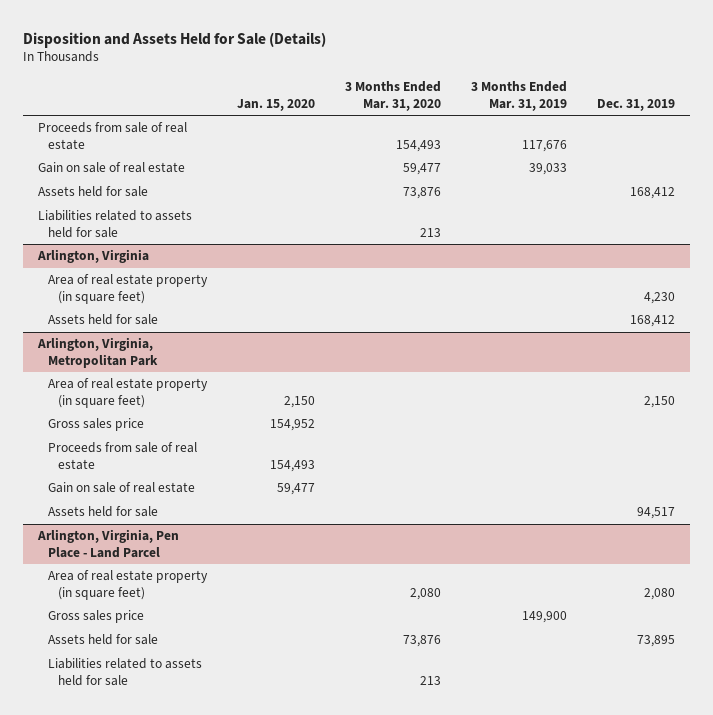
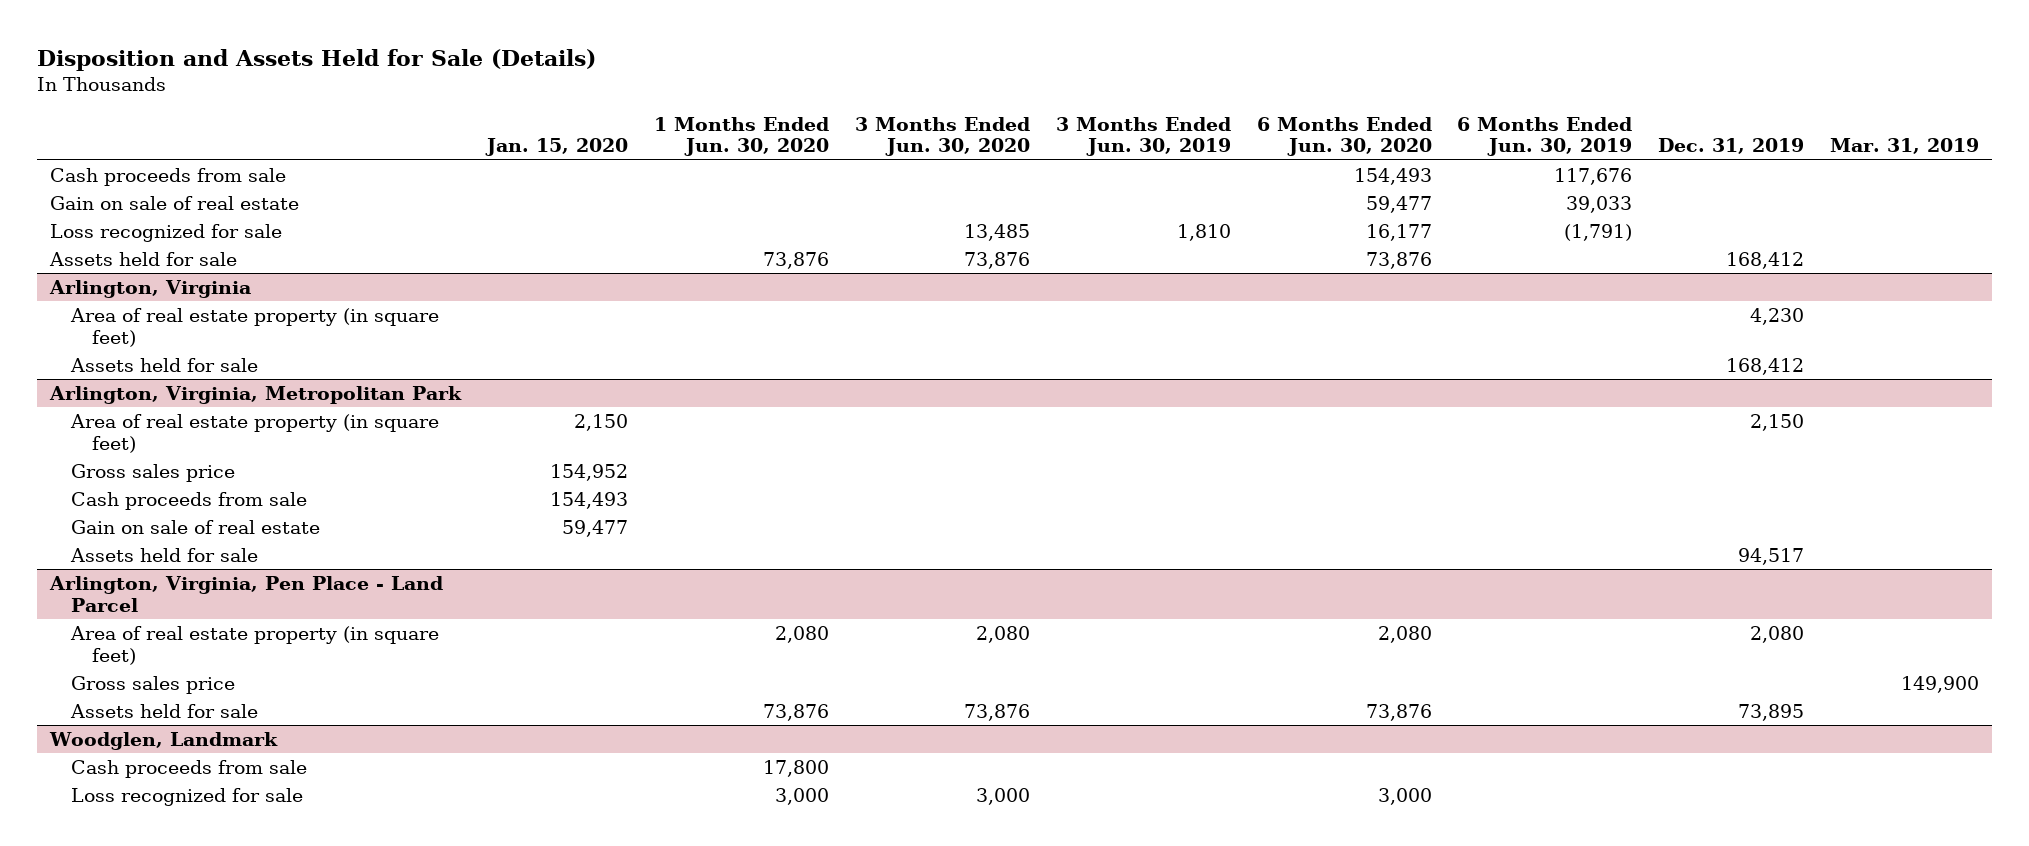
[345,81,442,111] 3 Months Ended Mar. 31, 2020 -> none
[471,81,568,111] 3 Months Ended Mar. 31, 2019 -> none
none -> [653,116,829,157] 1 Months Ended Jun. 30, 2020
none -> [854,116,1030,157] 3 Months Ended Jun. 30, 2020
none -> [1055,116,1231,157] 3 Months Ended Jun. 30, 2019
none -> [1256,116,1432,157] 6 Months Ended Jun. 30, 2020
none -> [1457,116,1633,157] 6 Months Ended Jun. 30, 2019
none -> [1830,138,1980,155] Mar. 31, 2019
[37,122,187,150] Proceeds from sale of real estate -> [49,167,286,186] Cash proceeds from sale
none -> [49,223,282,242] Loss recognized for sale
[37,210,192,238] Liabilities related to assets held for sale -> none
[48,442,198,470] Proceeds from sale of real estate -> [71,491,308,510] Cash proceeds from sale
[48,658,203,686] Liabilities related to assets held for sale -> none
none -> [48,731,278,750] Woodglen, Landmark
none -> [71,759,308,778] Cash proceeds from sale
none -> [71,787,304,806] Loss recognized for sale

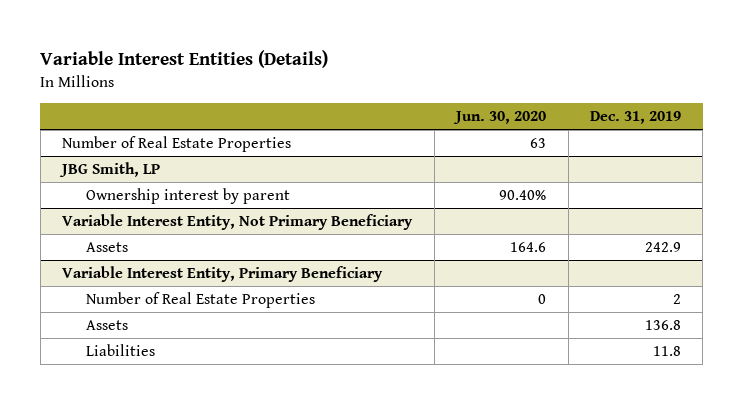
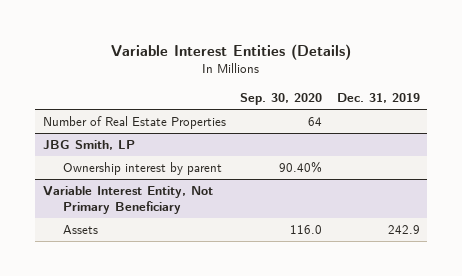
[453,111,547,125] Jun. 30, 2020 -> none
none -> [240,93,323,106] Sep. 30, 2020
[62,265,384,282] Variable Interest Entity, Primary Beneficiary -> none
[85,291,315,308] Number of Real Estate Properties -> none
[85,319,128,330] Assets -> none
[85,343,155,356] Liabilities -> none

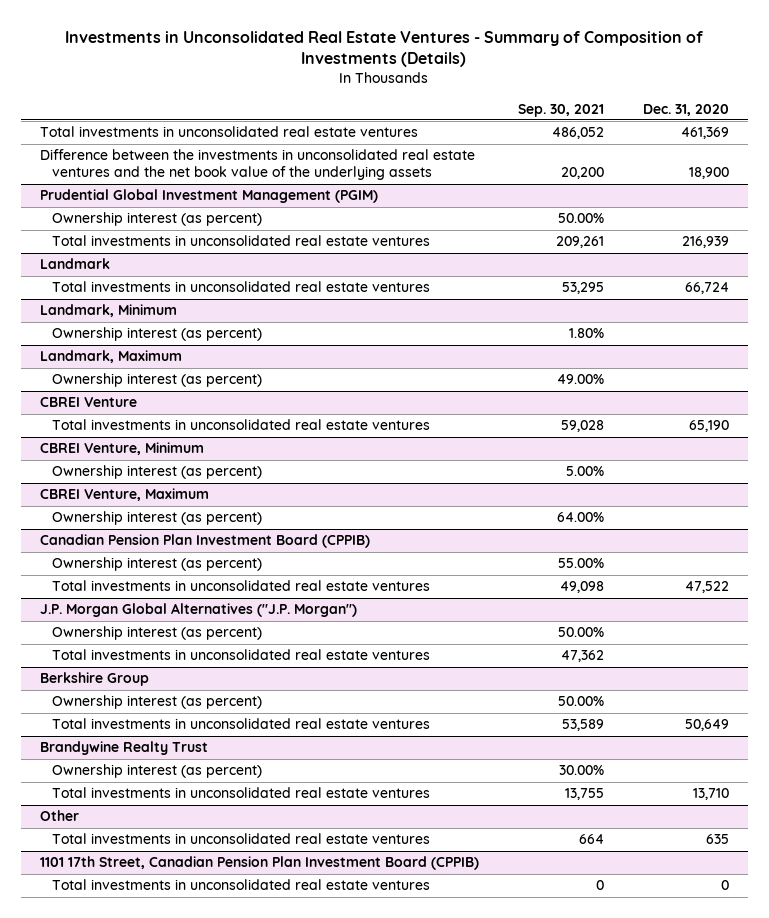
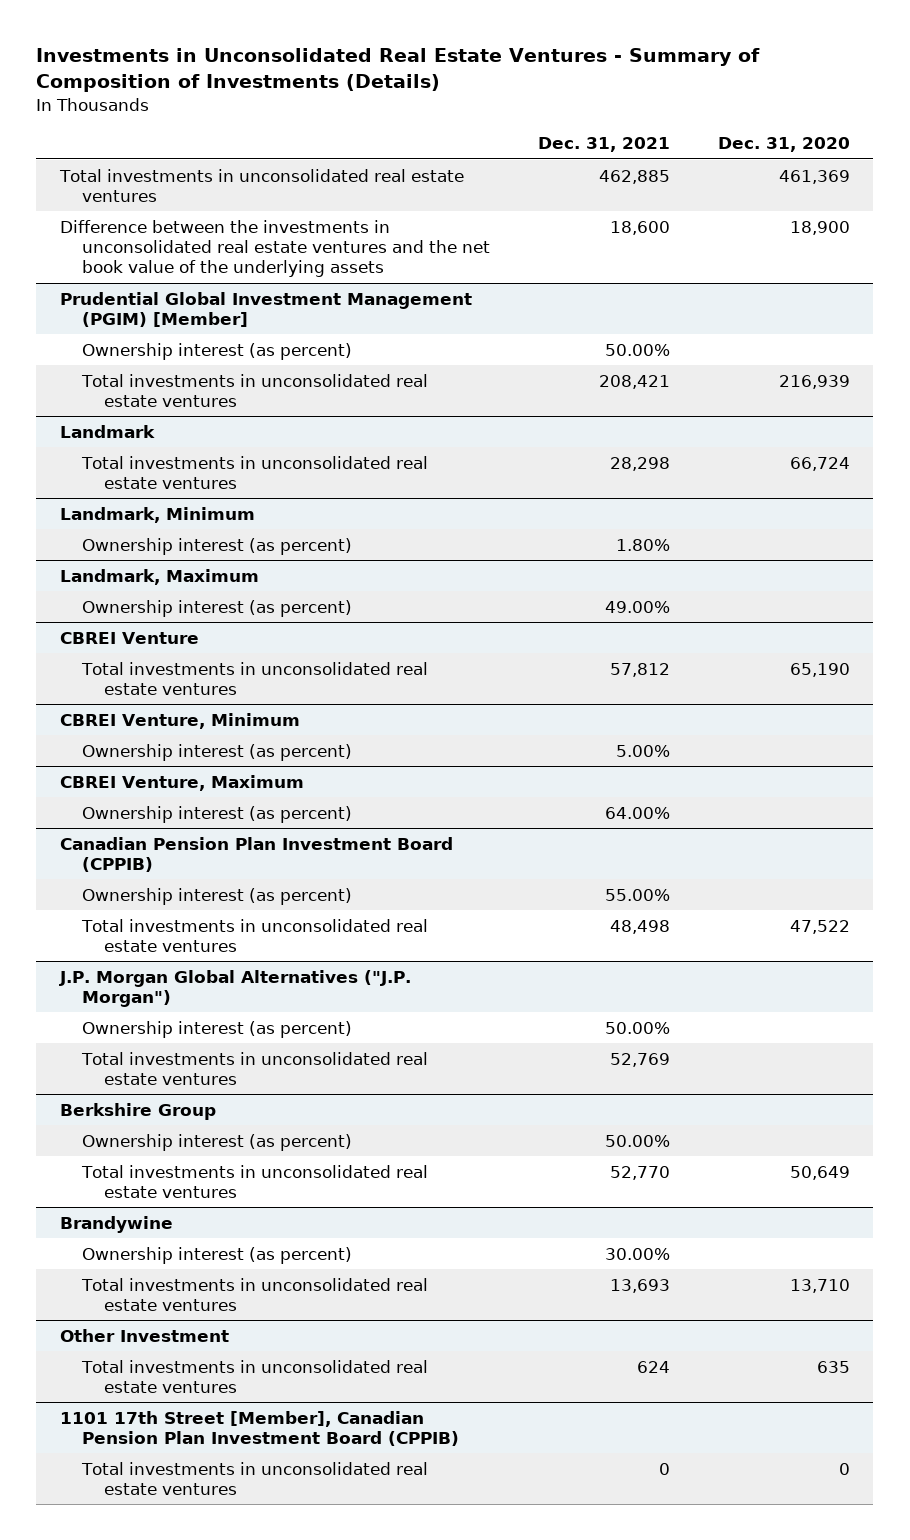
[517,103,604,117] Sep. 30, 2021 -> none
none -> [537,137,670,153] Dec. 31, 2021
[40,189,379,204] Prudential Global Investment Management (PGIM) -> [60,291,473,327] Prudential Global Investment Management (PGIM) [Member]
[40,741,209,756] Brandywine Realty Trust -> [60,1215,174,1233] Brandywine
[40,810,80,822] Other -> [60,1328,230,1342] Other Investment
[40,856,480,871] 1101 17th Street, Canadian Pension Plan Investment Board (CPPIB) -> [60,1410,460,1446] 1101 17th Street [Member], Canadian Pension Plan Investment Board (CPPIB)

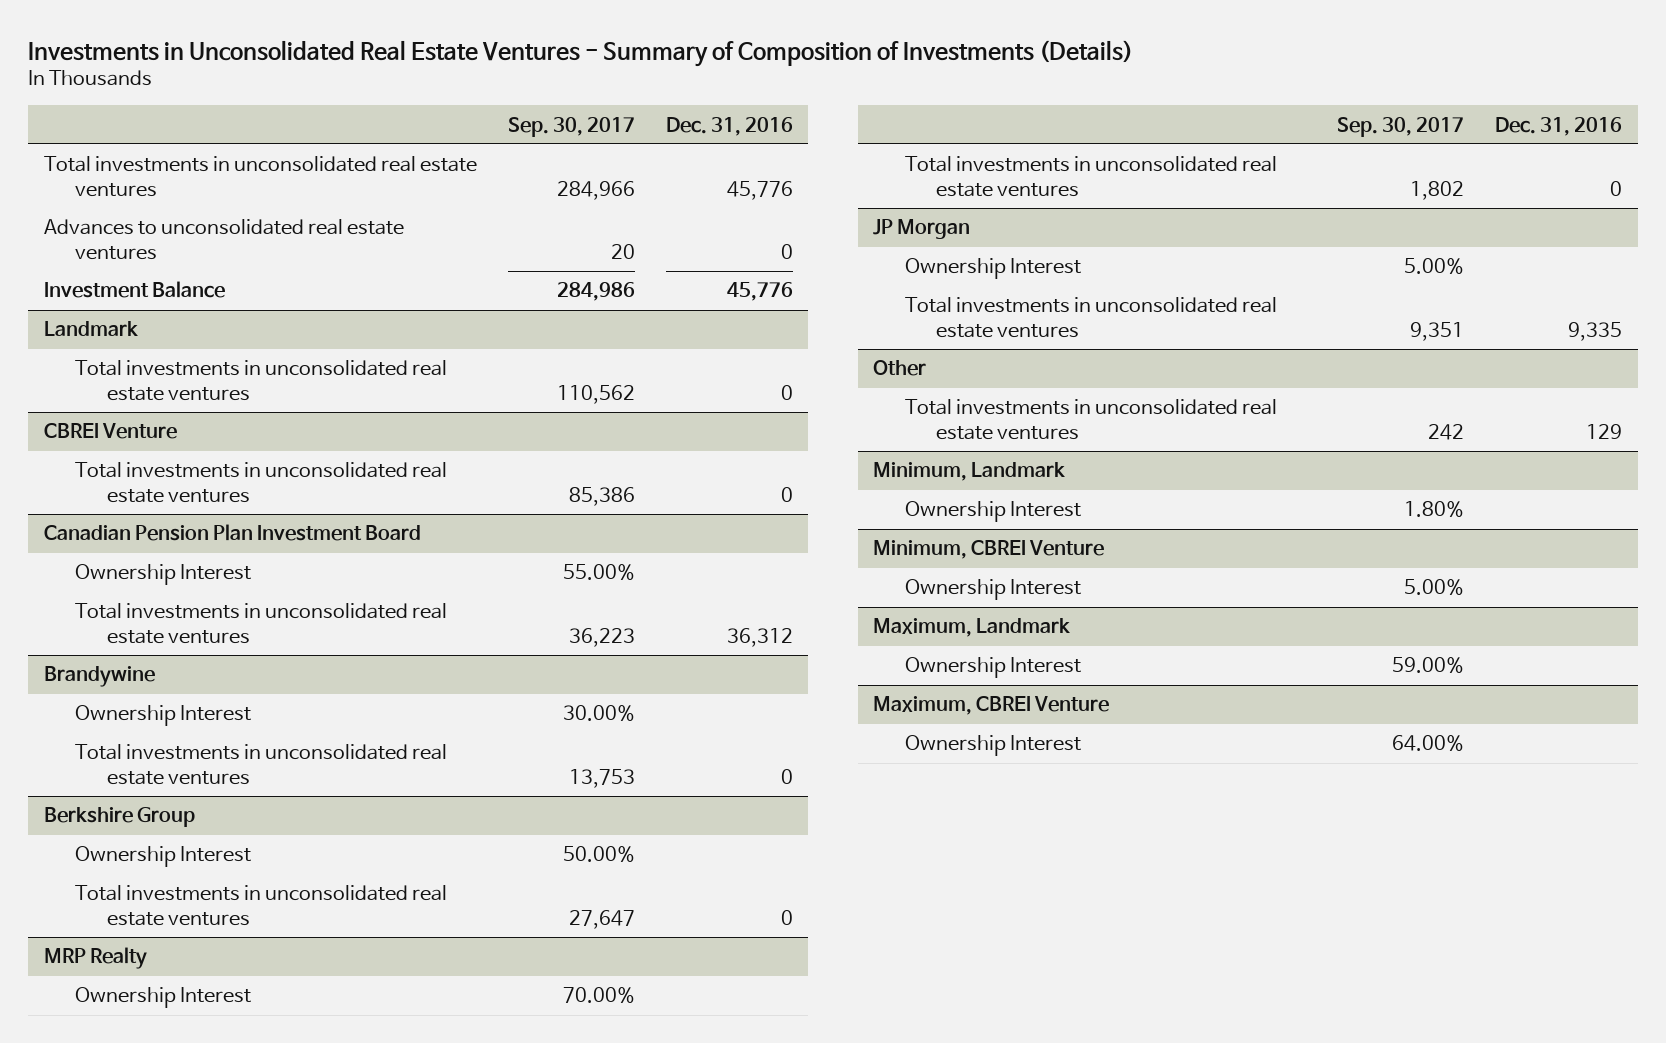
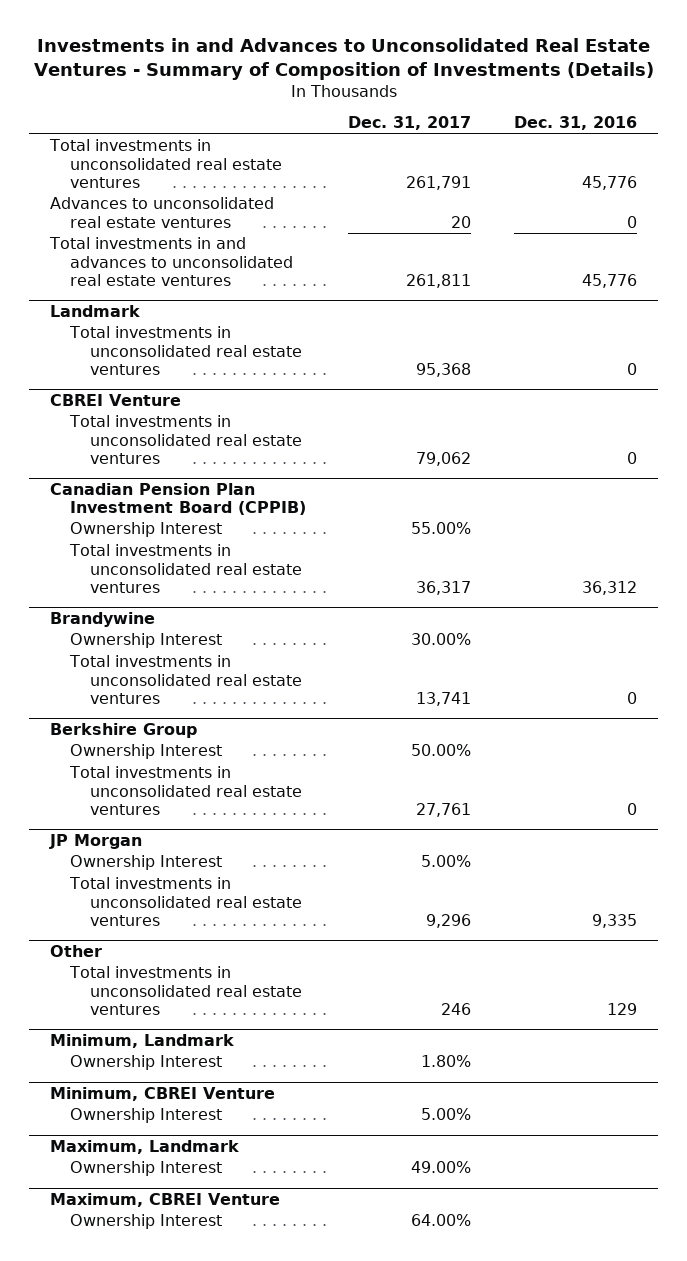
[28,39,1134,67] Investments in Unconsolidated Real Estate Ventures - Summary of Composition of Investments (Details) -> [33,38,654,81] Investments in and Advances to Unconsolidated Real Estate Ventures - Summary of Composition of Investments (Details)
[507,116,635,137] Sep. 30, 2017 -> none
none -> [348,116,472,131] Dec. 31, 2017
[43,281,225,299] Investment Balance -> [49,237,293,286] Total investments in and advances to unconsolidated real estate ventures
[43,524,421,542] Canadian Pension Plan Investment Board -> [50,482,306,515] Canadian Pension Plan Investment Board (CPPIB)
[43,947,147,970] MRP Realty -> none
[75,987,252,1009] Ownership Interest -> none
[904,156,1277,198] Total investments in unconsolidated real estate ventures -> none

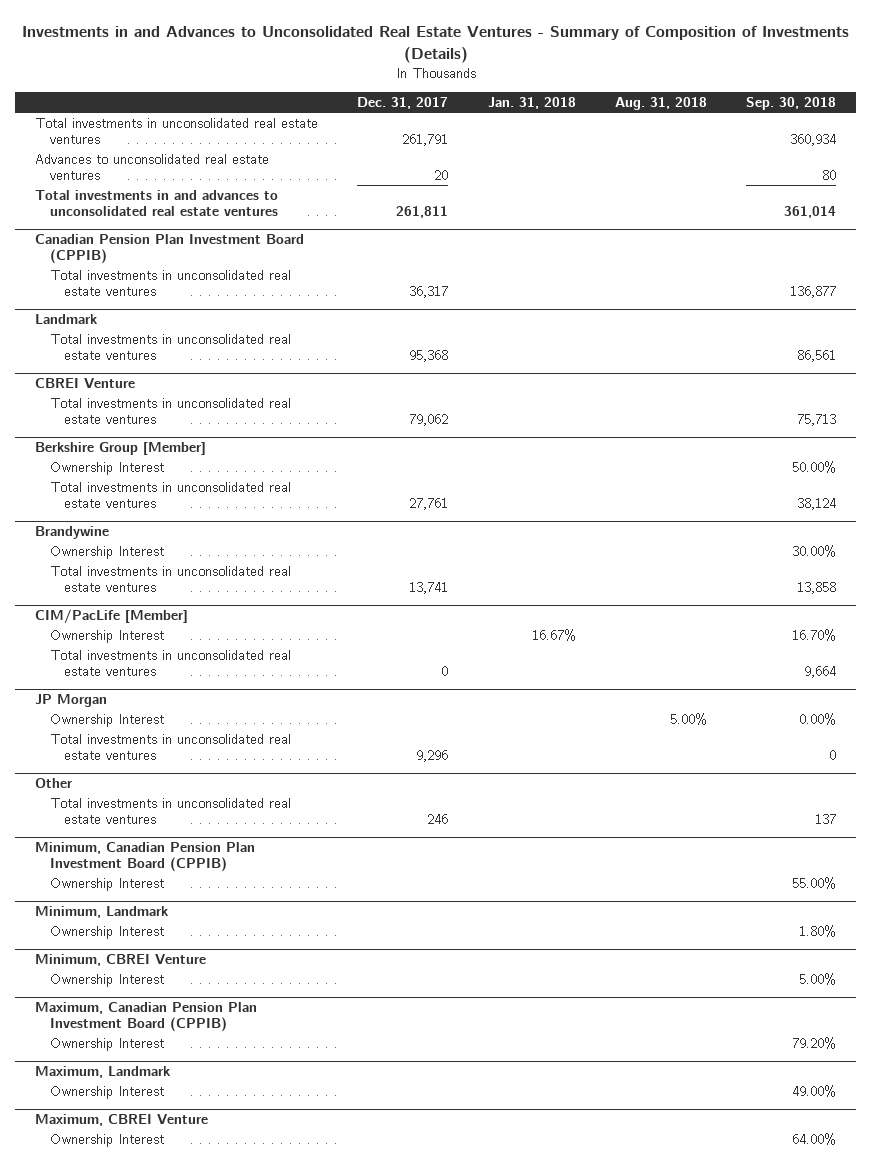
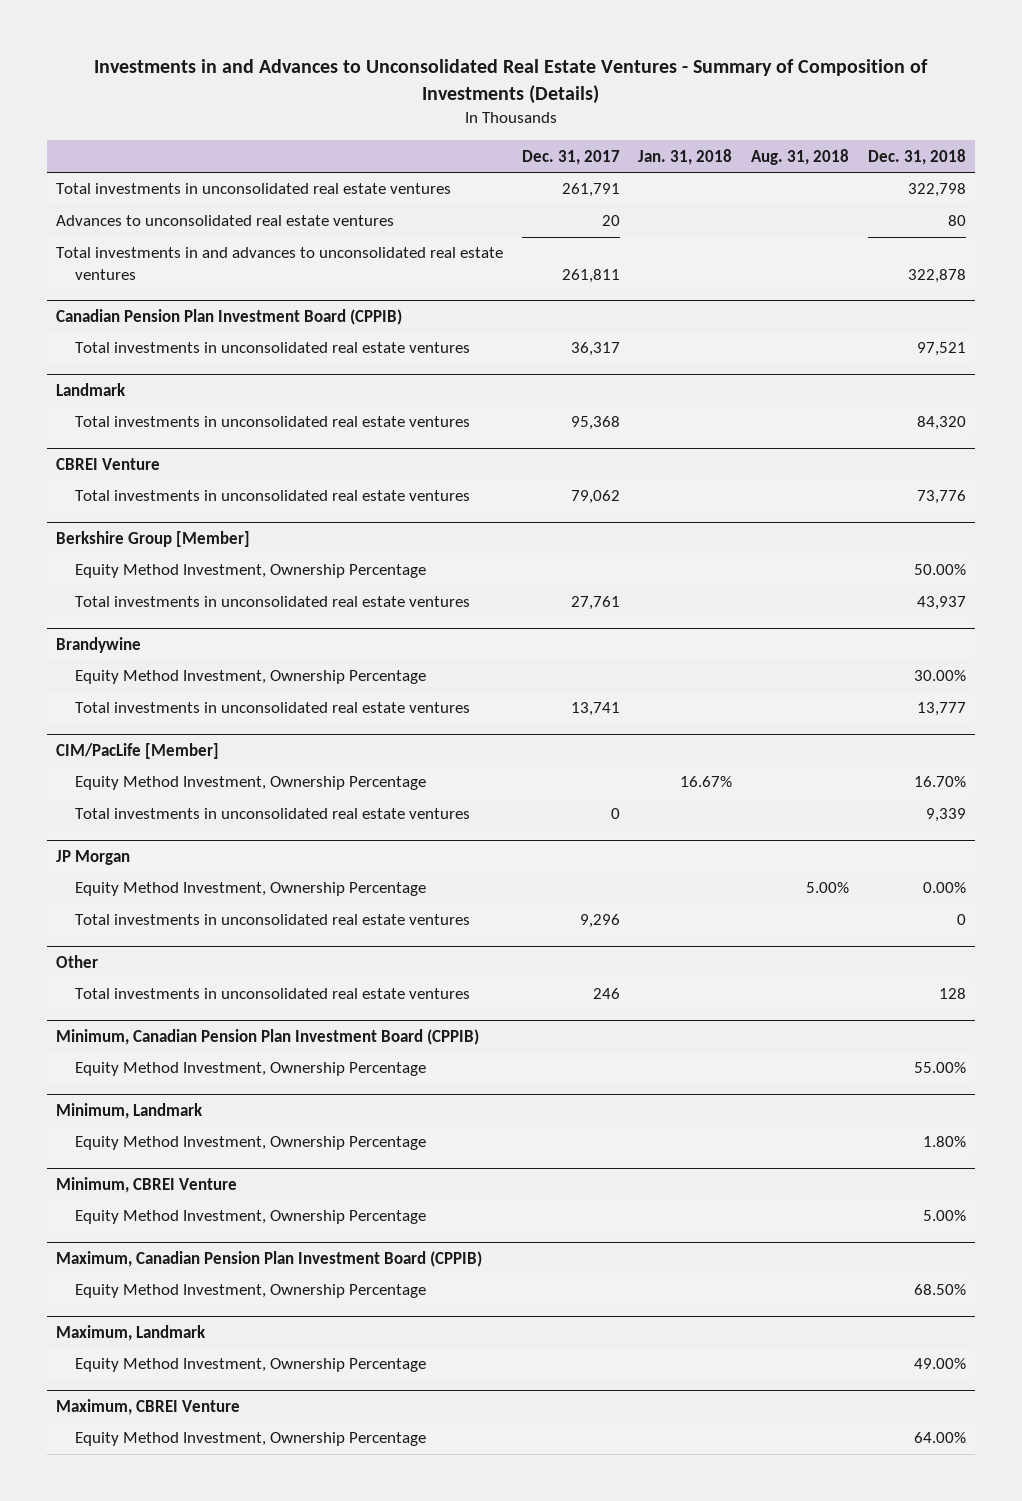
[746,96,837,110] Sep. 30, 2018 -> none
none -> [867,148,966,165] Dec. 31, 2018
[49,461,164,475] Ownership Interest -> [74,564,426,579] Equity Method Investment, Ownership Percentage
[49,545,164,559] Ownership Interest -> [74,670,426,685] Equity Method Investment, Ownership Percentage
[49,629,164,643] Ownership Interest -> [74,776,426,791] Equity Method Investment, Ownership Percentage
[49,713,164,727] Ownership Interest -> [74,882,426,897] Equity Method Investment, Ownership Percentage
[49,877,164,891] Ownership Interest -> [74,1062,426,1077] Equity Method Investment, Ownership Percentage
[49,925,164,939] Ownership Interest -> [74,1136,426,1151] Equity Method Investment, Ownership Percentage
[49,973,164,987] Ownership Interest -> [74,1210,426,1225] Equity Method Investment, Ownership Percentage
[49,1037,164,1051] Ownership Interest -> [74,1284,426,1299] Equity Method Investment, Ownership Percentage
[49,1085,164,1099] Ownership Interest -> [74,1358,426,1373] Equity Method Investment, Ownership Percentage
[49,1133,164,1147] Ownership Interest -> [74,1432,426,1447] Equity Method Investment, Ownership Percentage

